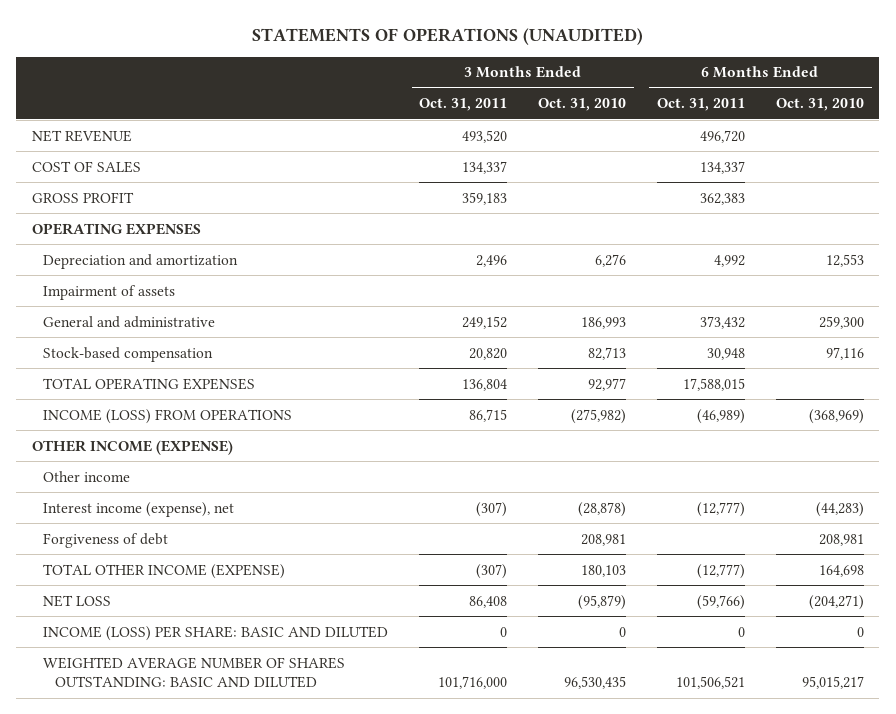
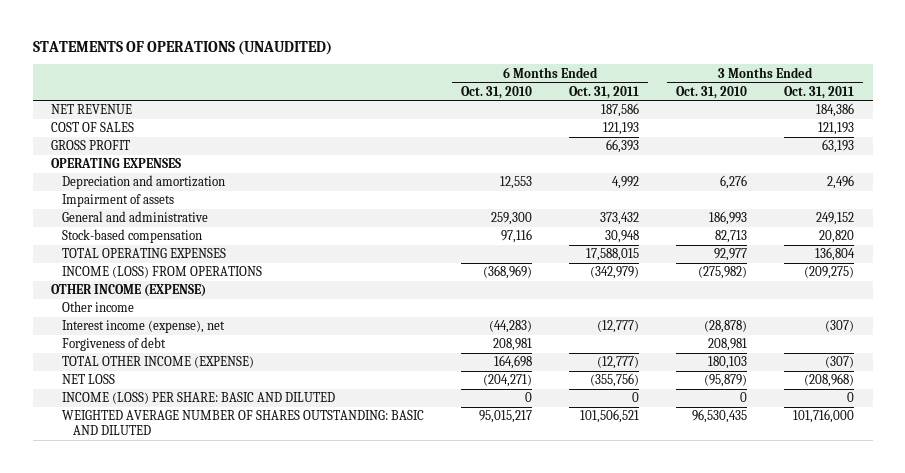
[462,129,508,143] 493,520 -> [816,103,855,118] 184,386
[700,129,746,143] 496,720 -> [601,103,640,118] 187,586
[462,160,508,174] 134,337 -> [818,122,855,136] 121,193
[700,160,746,174] 134,337 -> [603,122,640,136] 121,193
[462,191,508,205] 359,183 -> [822,139,855,154] 63,193
[700,192,746,205] 362,383 -> [606,139,640,154] 66,393
[469,408,508,422] 86,715 -> [804,266,855,280] (209,275)
[697,408,746,424] (46,989) -> [590,266,640,280] (342,979)
[469,595,508,608] 86,408 -> [804,373,855,388] (208,968)
[697,594,746,610] (59,766) -> [590,373,640,388] (355,756)

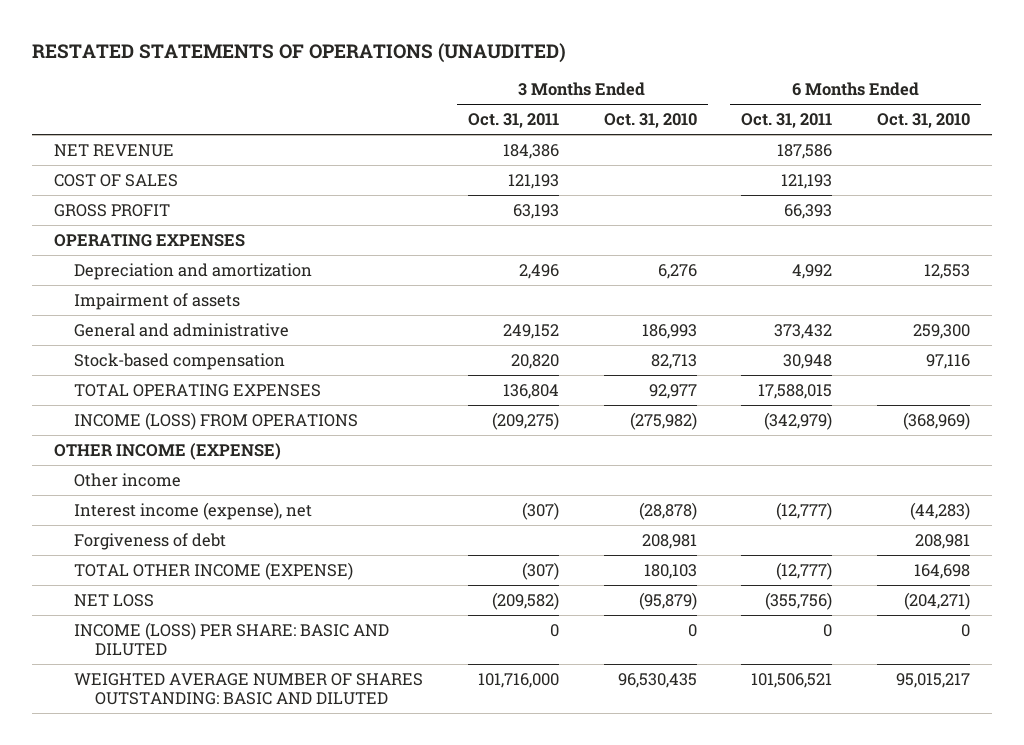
[32,40,332,55] STATEMENTS OF OPERATIONS (UNAUDITED) -> [32,42,567,63] RESTATED STATEMENTS OF OPERATIONS (UNAUDITED)
[804,373,855,388] (208,968) -> [492,591,560,610] (209,582)

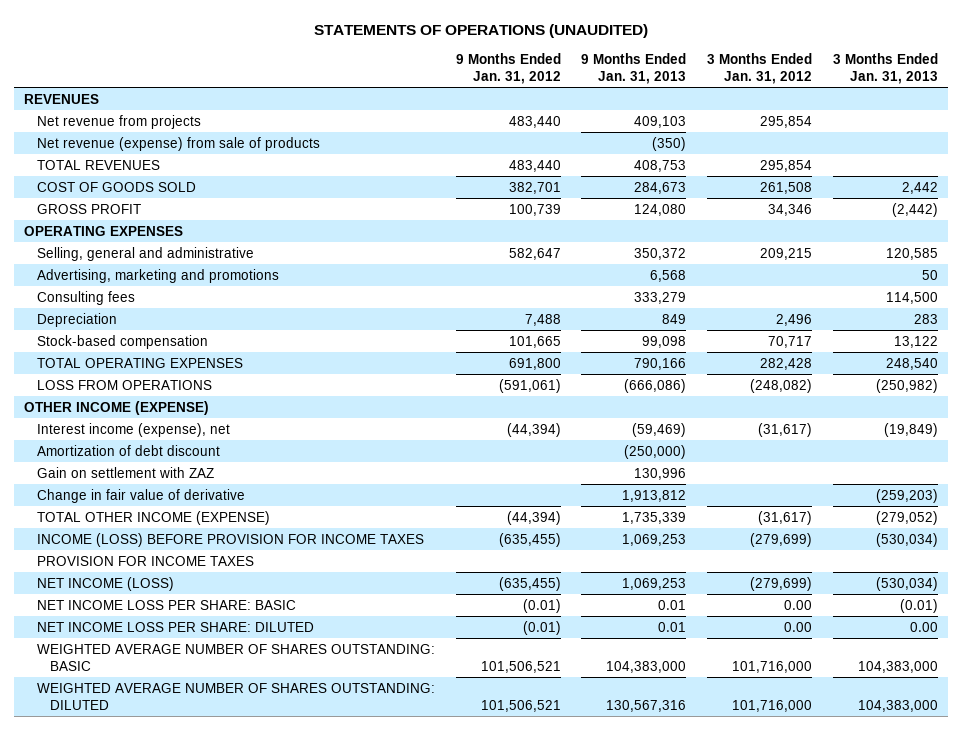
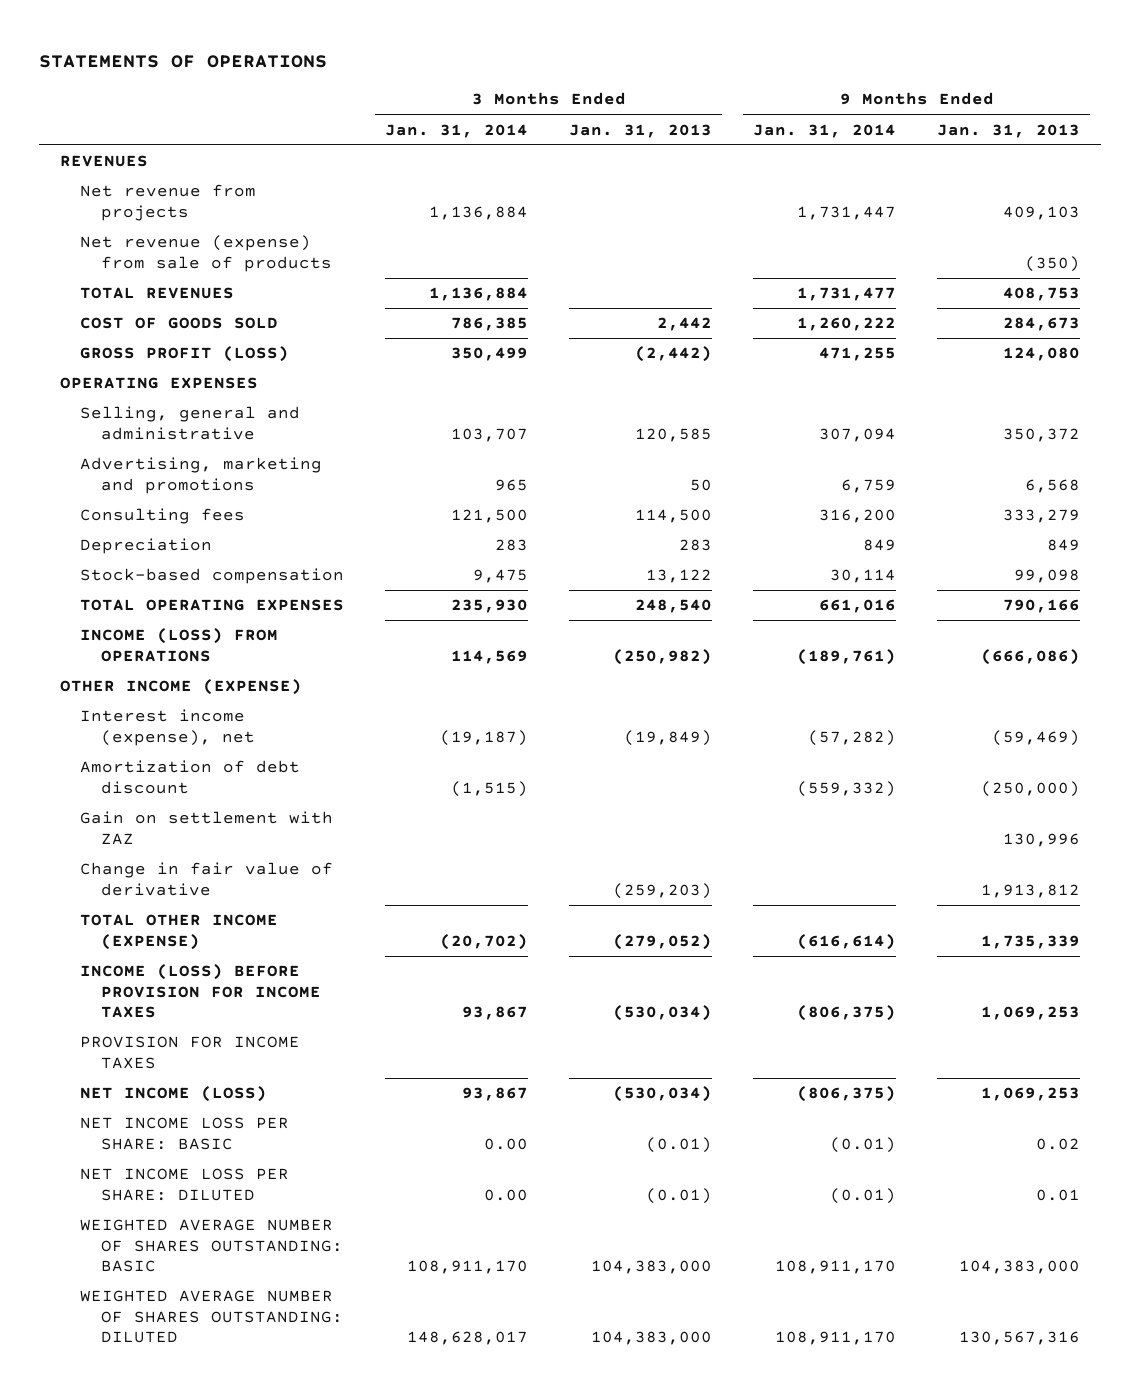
[314,23,649,38] STATEMENTS OF OPERATIONS (UNAUDITED) -> [39,54,328,68] STATEMENTS OF OPERATIONS
[455,53,561,85] 9 Months Ended Jan. 31, 2012 -> none
[707,53,813,85] 3 Months Ended Jan. 31, 2012 -> none
none -> [385,123,529,138] Jan. 31, 2014
none -> [753,123,897,138] Jan. 31, 2014
[37,203,142,214] GROSS PROFIT -> [80,346,290,363] GROSS PROFIT (LOSS)
[37,379,213,390] LOSS FROM OPERATIONS -> [80,628,279,662] INCOME (LOSS) FROM OPERATIONS
[658,599,687,610] 0.01 -> [1036,1137,1081,1150] 0.02
[909,621,938,632] 0.00 -> [646,1187,713,1204] (0.01)

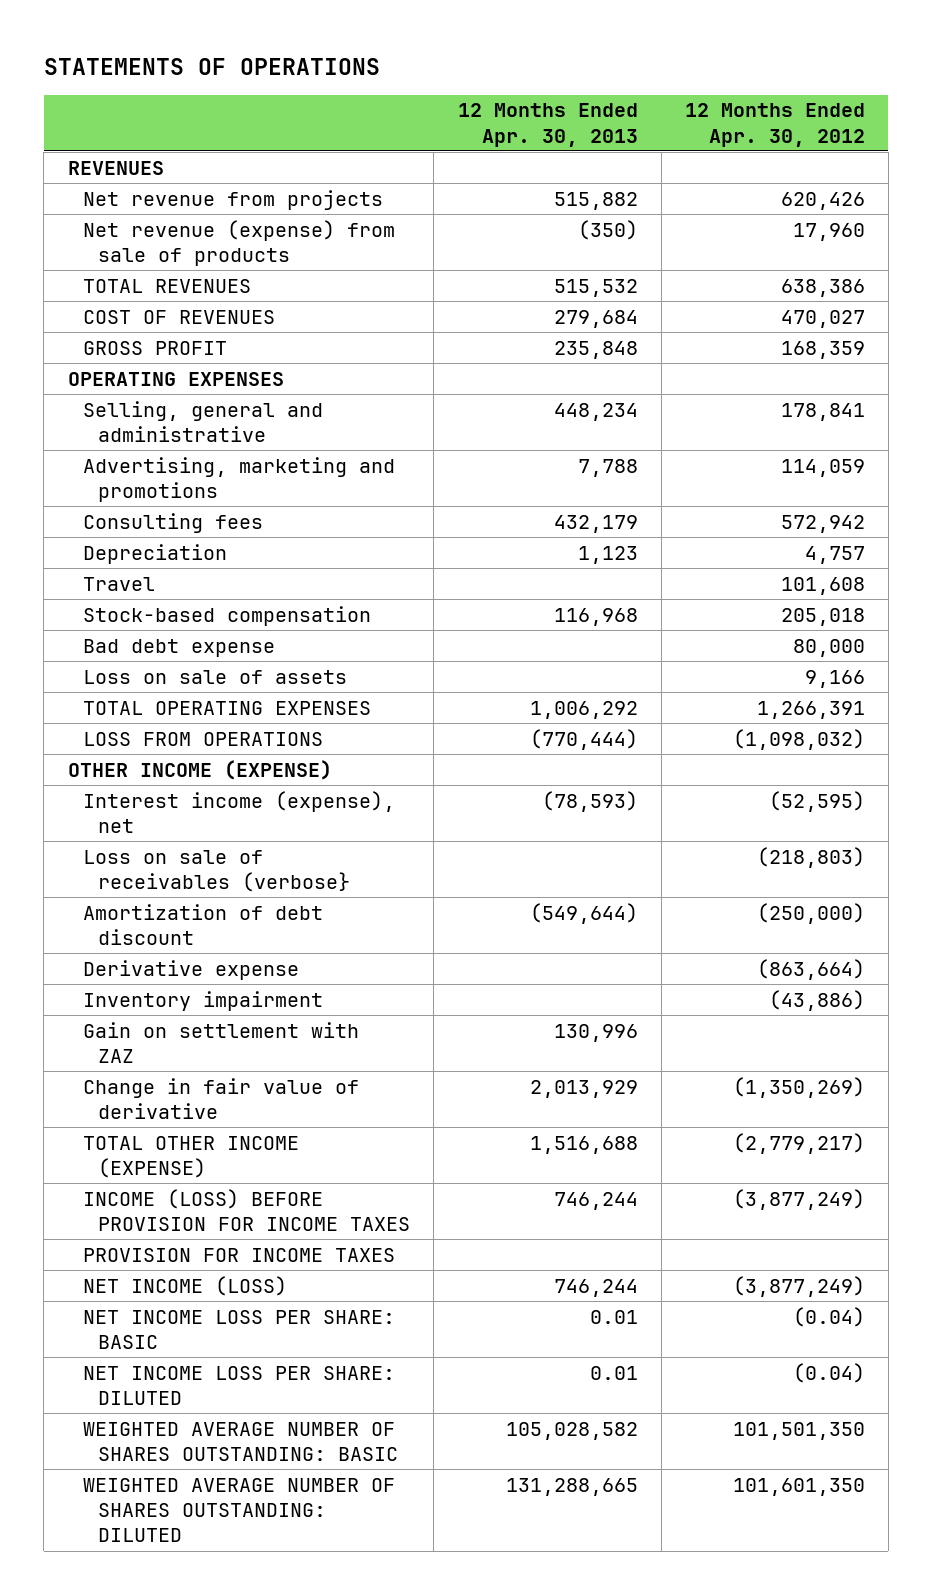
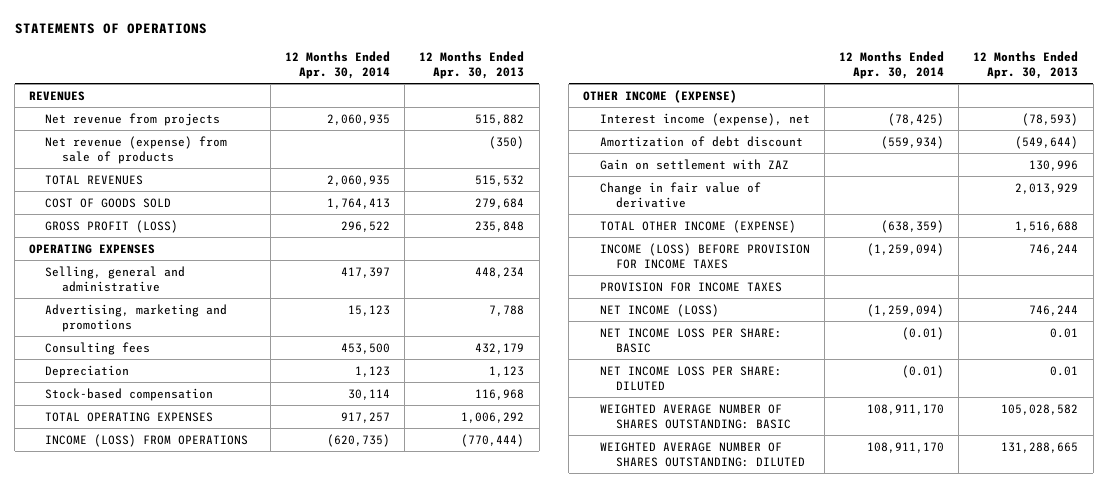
[684,103,865,147] 12 Months Ended Apr. 30, 2012 -> none
none -> [284,50,390,79] 12 Months Ended Apr. 30, 2014
[82,309,275,324] COST OF REVENUES -> [45,197,172,208] COST OF GOODS SOLD
[82,340,227,355] GROSS PROFIT -> [45,219,179,233] GROSS PROFIT (LOSS)
[82,576,155,591] Travel -> none
[82,638,275,657] Bad debt expense -> none
[82,669,347,684] Loss on sale of assets -> none
[82,731,323,746] LOSS FROM OPERATIONS -> [45,433,249,447] INCOME (LOSS) FROM OPERATIONS
[82,849,351,892] Loss on sale of receivables (verbose} -> none
[82,959,299,980] Derivative expense -> none
[82,990,323,1011] Inventory impairment -> none

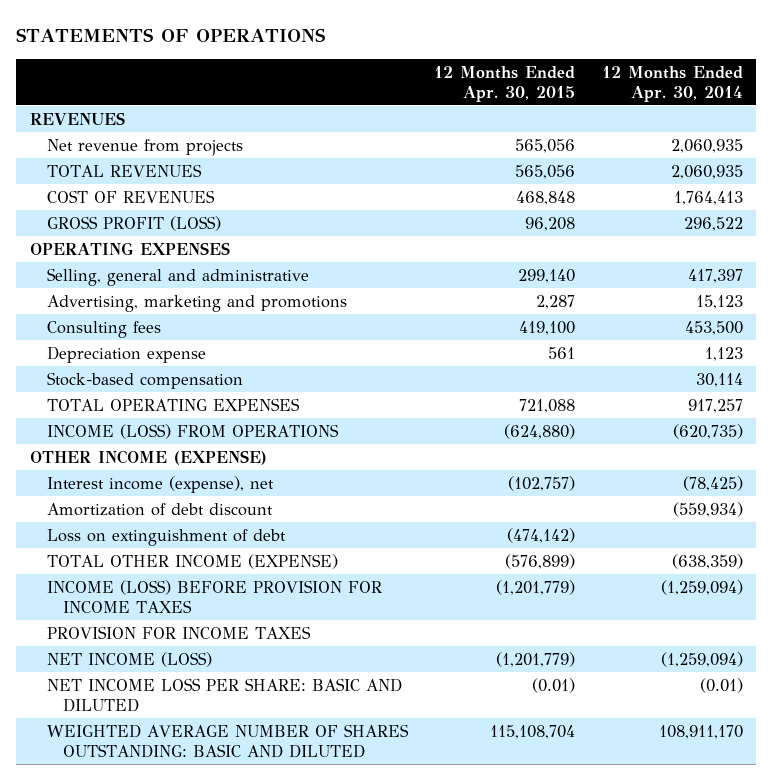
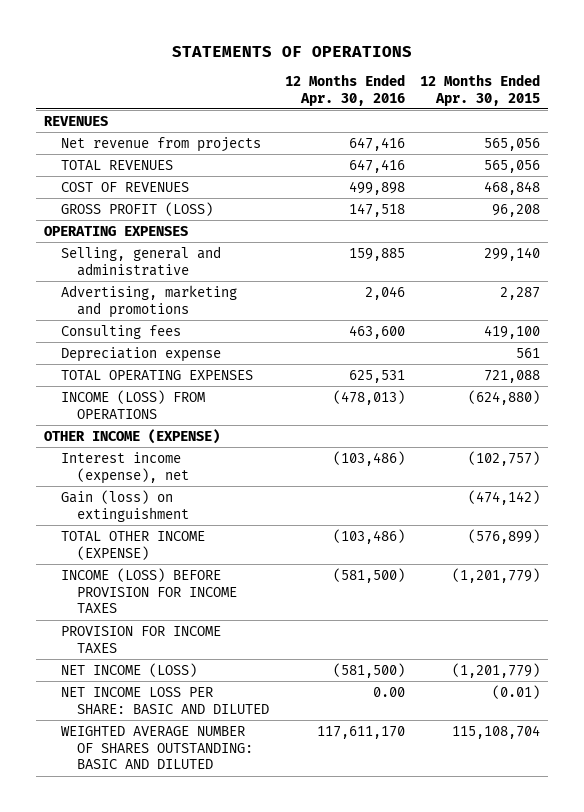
[601,65,743,102] 12 Months Ended Apr. 30, 2014 -> none
none -> [284,73,405,106] 12 Months Ended Apr. 30, 2016
[46,371,243,389] Stock-based compensation -> none
[46,502,273,516] Amortization of debt discount -> none
[46,528,286,546] Loss on extinguishment of debt -> [60,489,190,522] Gain (loss) on extinguishment

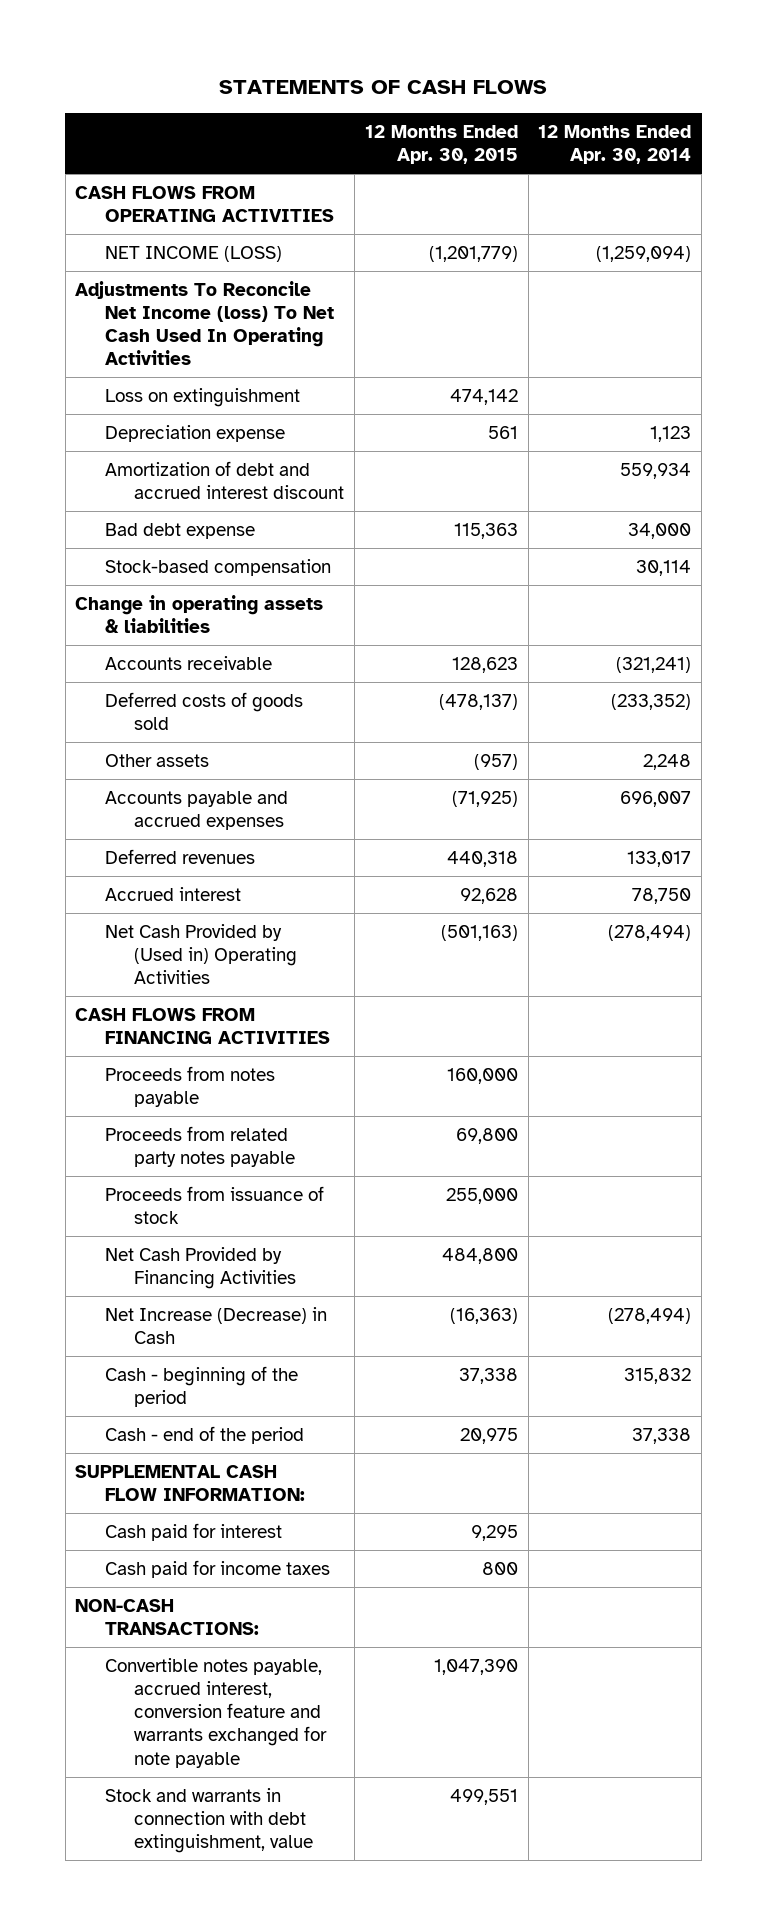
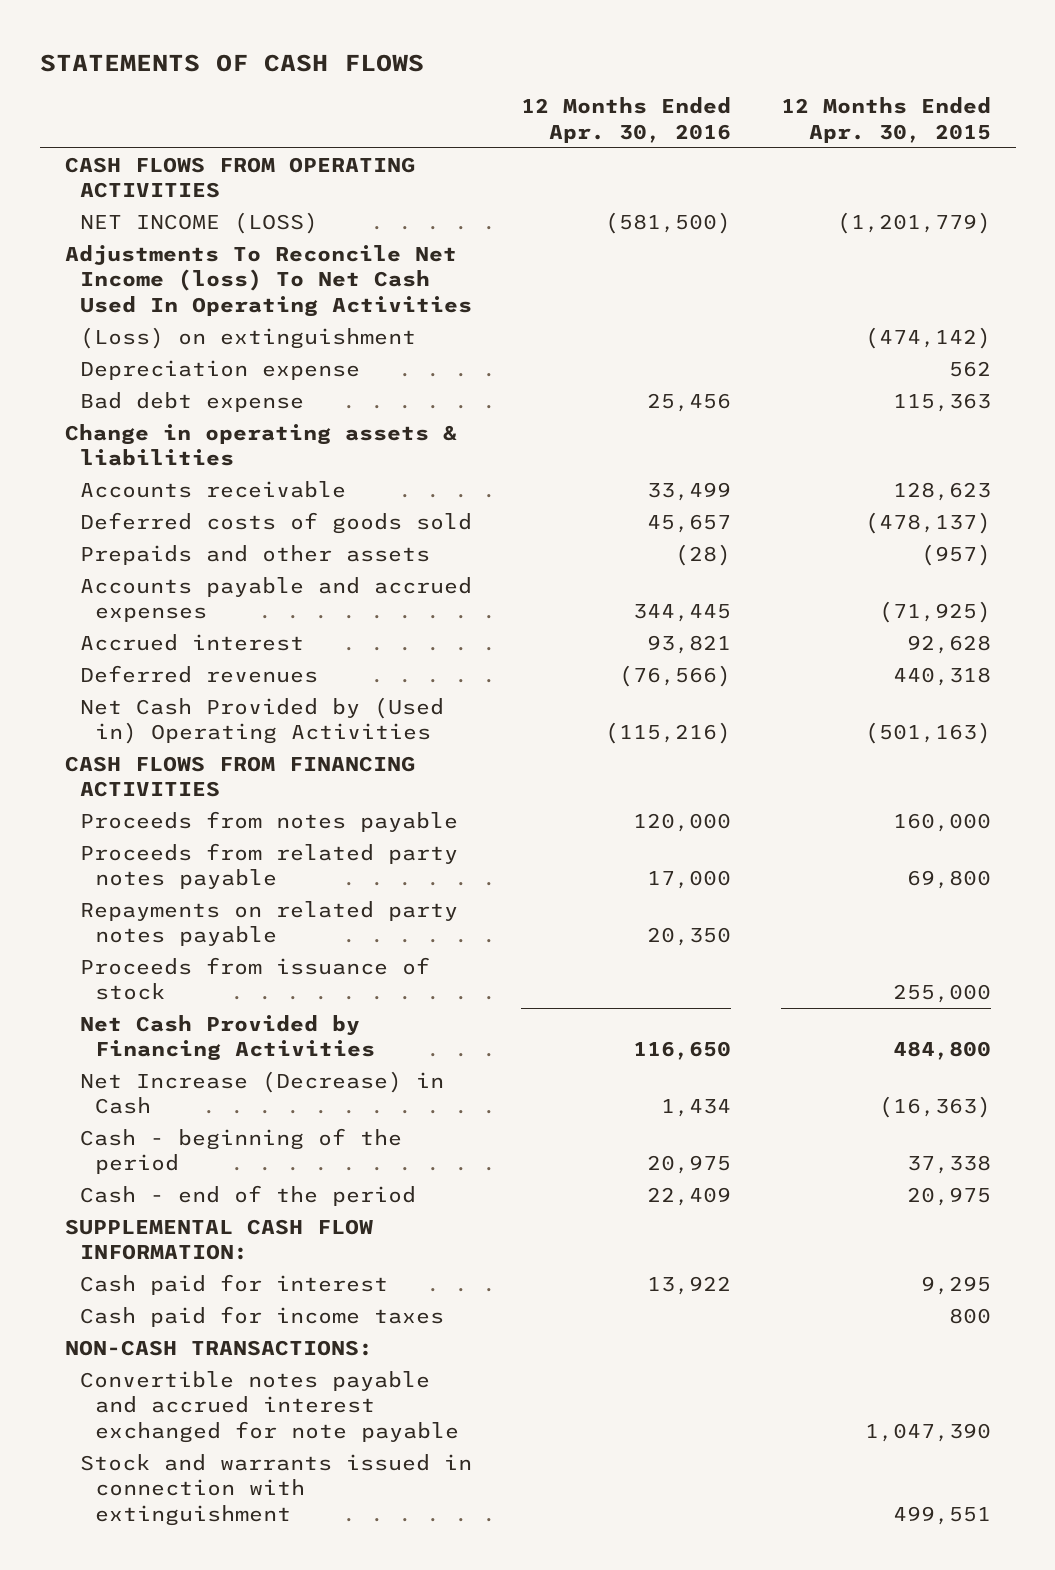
[538,124,692,165] 12 Months Ended Apr. 30, 2014 -> none
none -> [521,97,732,143] 12 Months Ended Apr. 30, 2016
[104,460,345,499] Amortization of debt and accrued interest discount -> none
[104,387,300,407] Loss on extinguishment -> [79,326,416,349] (Loss) on extinguishment
[449,388,518,405] 474,142 -> [864,326,991,349] (474,142)
[487,425,518,439] 561 -> [948,360,991,377] 562
[104,558,331,576] Stock-based compensation -> none
[104,753,209,767] Other assets -> [79,544,430,565] Prepaids and other assets
[104,848,255,864] Deferred revenues -> [79,664,318,683] Deferred revenues
none -> [79,900,458,947] Repayments on related party notes payable
[104,1657,328,1768] Convertible notes payable, accrued interest, conversion feature and warrants exchanged for note payable -> [79,1370,459,1443] Convertible notes payable and accrued interest exchanged for note payable
[104,1787,314,1854] Stock and warrants in connection with debt extinguishment, value -> [79,1453,472,1526] Stock and warrants issued in connection with extinguishment

